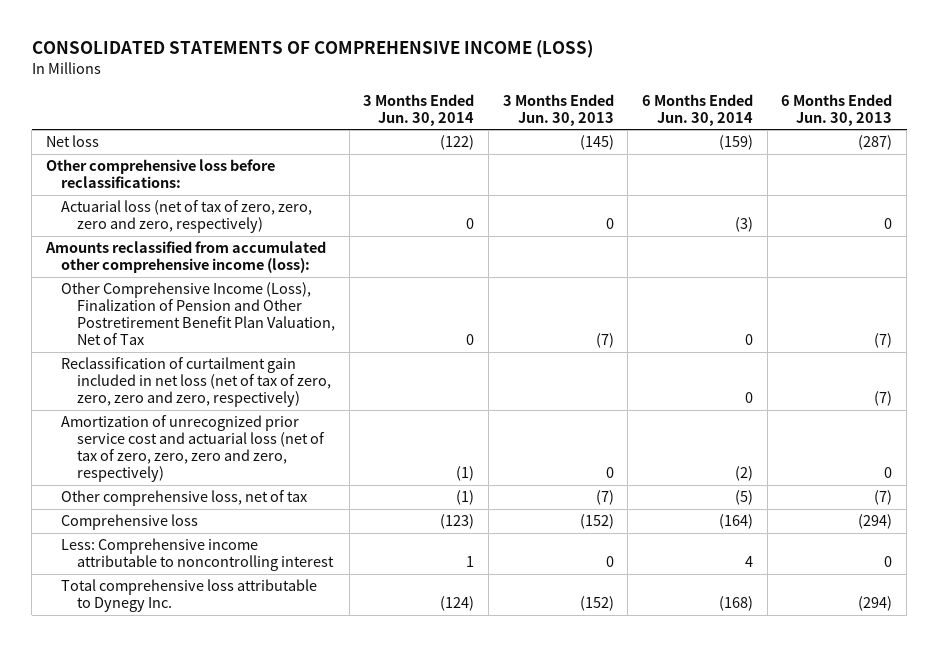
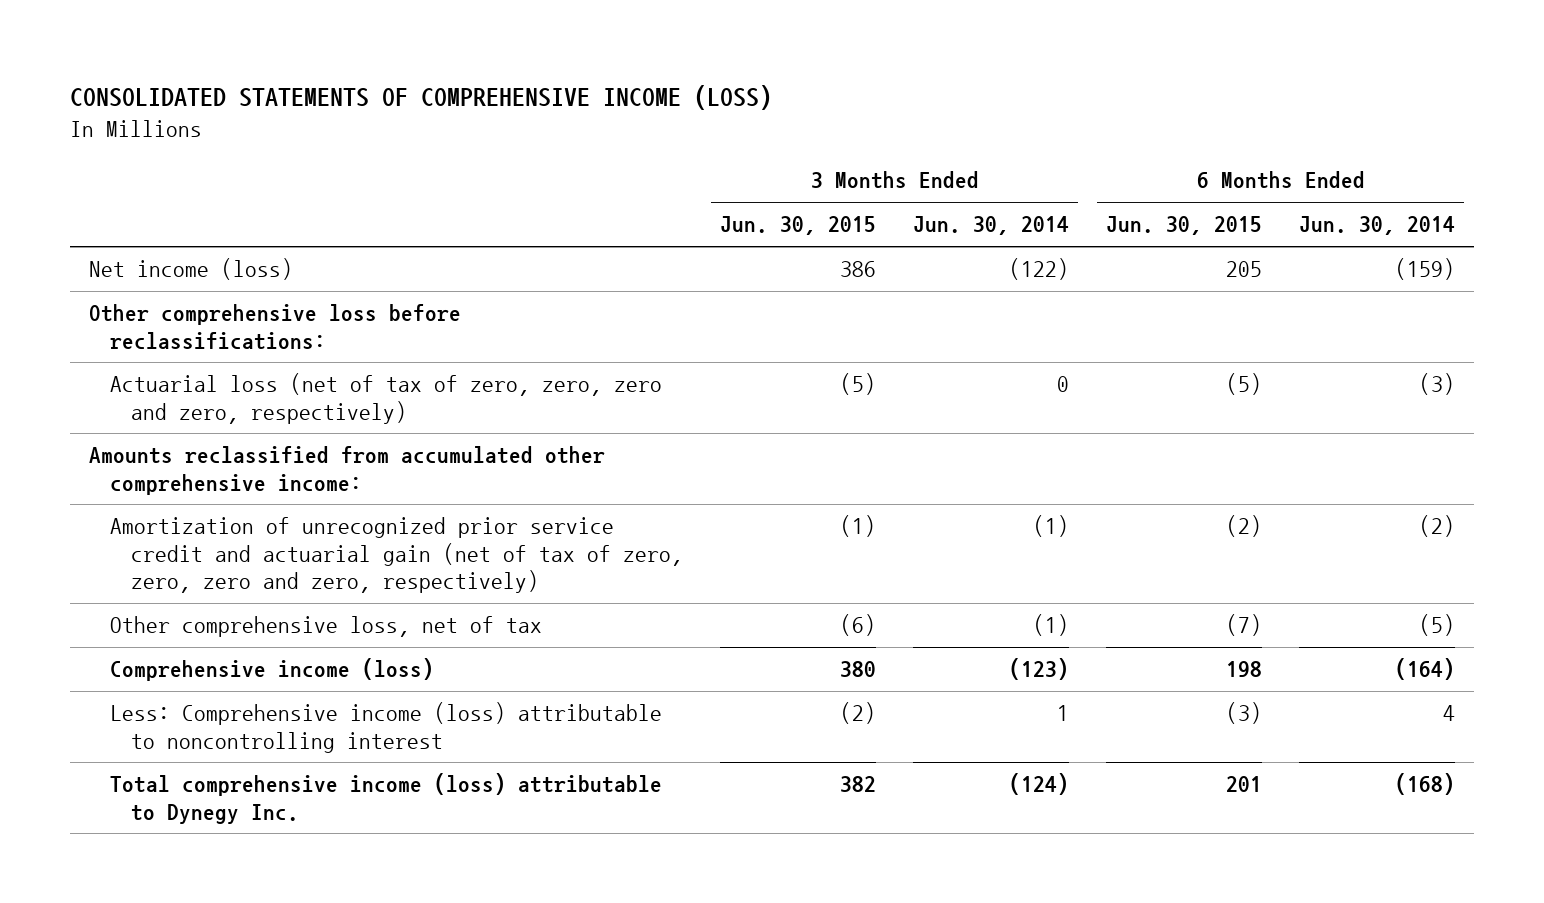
[502,93,614,126] 3 Months Ended Jun. 30, 2013 -> none
[781,93,893,126] 6 Months Ended Jun. 30, 2013 -> none
none -> [720,216,877,236] Jun. 30, 2015
none -> [1106,216,1263,236] Jun. 30, 2015
[45,135,99,148] Net loss -> [88,258,293,281] Net income (loss)
[61,282,335,346] Other Comprehensive Income (Loss), Finalization of Pension and Other Postretirement Benefit Plan Valuation, Net of Tax -> none
[61,357,331,408] Reclassification of curtailment gain included in net loss (net of tax of zero, zero, zero and zero, respectively) -> none
[44,241,326,274] Amounts reclassified from accumulated other comprehensive income (loss): -> [88,446,605,495] Amounts reclassified from accumulated other comprehensive income:
[61,415,325,483] Amortization of unrecognized prior service cost and actuarial loss (net of tax of zero, zero, zero and zero, respectively) -> [110,517,684,593] Amortization of unrecognized prior service credit and actuarial gain (net of tax of zero, zero, zero and zero, respectively)
[61,514,199,531] Comprehensive loss -> [110,658,435,682] Comprehensive income (loss)
[61,538,334,572] Less: Comprehensive income attributable to noncontrolling interest -> [110,702,663,753] Less: Comprehensive income (loss) attributable to noncontrolling interest
[61,579,318,613] Total comprehensive loss attributable to Dynegy Inc. -> [110,773,663,824] Total comprehensive income (loss) attributable to Dynegy Inc.

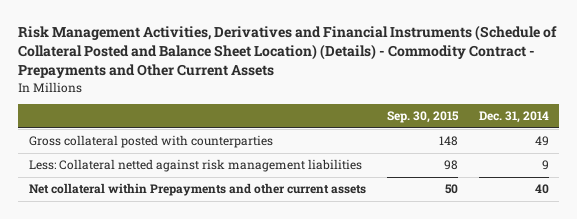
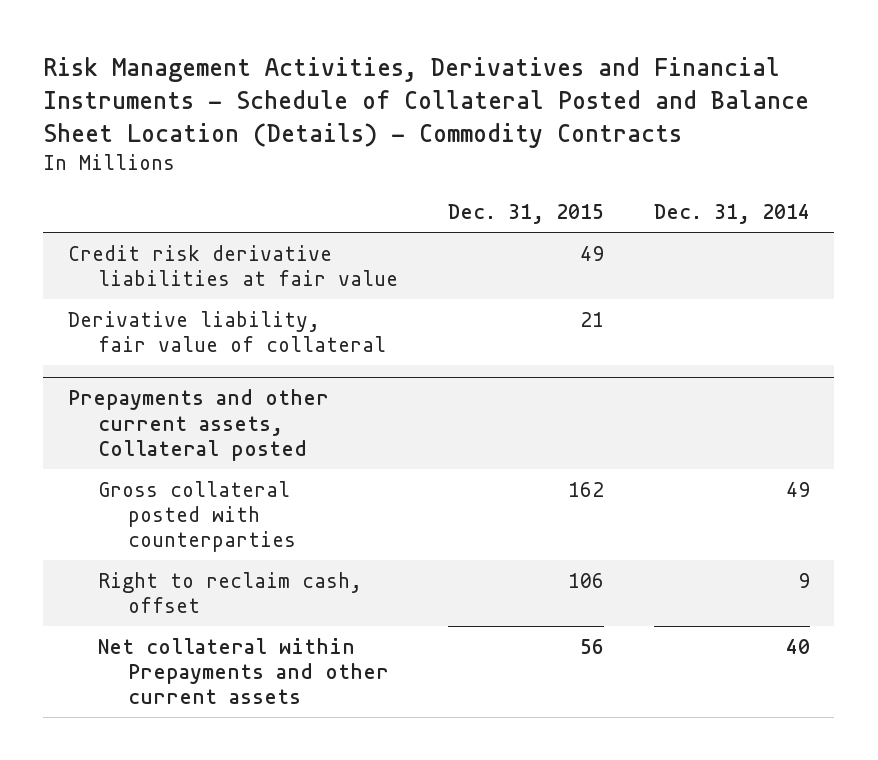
[18,25,558,79] Risk Management Activities, Derivatives and Financial Instruments (Schedule of Collateral Posted and Balance Sheet Location) (Details) - Commodity Contract - Prepayments and Other Current Assets -> [43,56,810,148] Risk Management Activities, Derivatives and Financial Instruments - Schedule of Collateral Posted and Balance Sheet Location (Details) - Commodity Contracts
[386,111,459,124] Sep. 30, 2015 -> none
none -> [447,203,604,224] Dec. 31, 2015
none -> [68,244,399,286] Credit risk derivative liabilities at fair value
none -> [68,310,387,352] Derivative liability, fair value of collateral
none -> [68,389,330,461] Prepayments and other current assets, Collateral posted
[28,159,362,173] Less: Collateral netted against risk management liabilities -> [98,571,363,613] Right to reclaim cash, offset

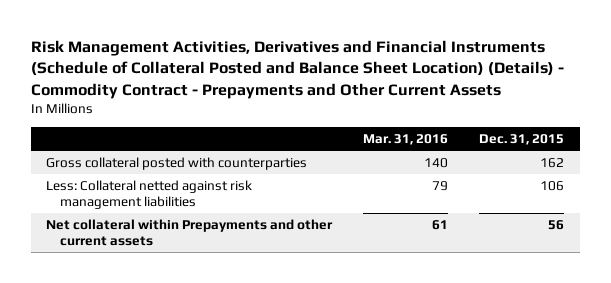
[43,56,810,148] Risk Management Activities, Derivatives and Financial Instruments - Schedule of Collateral Posted and Balance Sheet Location (Details) - Commodity Contracts -> [30,40,564,99] Risk Management Activities, Derivatives and Financial Instruments (Schedule of Collateral Posted and Balance Sheet Location) (Details) - Commodity Contract - Prepayments and Other Current Assets
[653,203,810,224] Dec. 31, 2014 -> none
none -> [363,134,449,146] Mar. 31, 2016
[68,244,399,286] Credit risk derivative liabilities at fair value -> none
[68,310,387,352] Derivative liability, fair value of collateral -> none
[68,389,330,461] Prepayments and other current assets, Collateral posted -> none
[98,571,363,613] Right to reclaim cash, offset -> [46,180,253,209] Less: Collateral netted against risk management liabilities

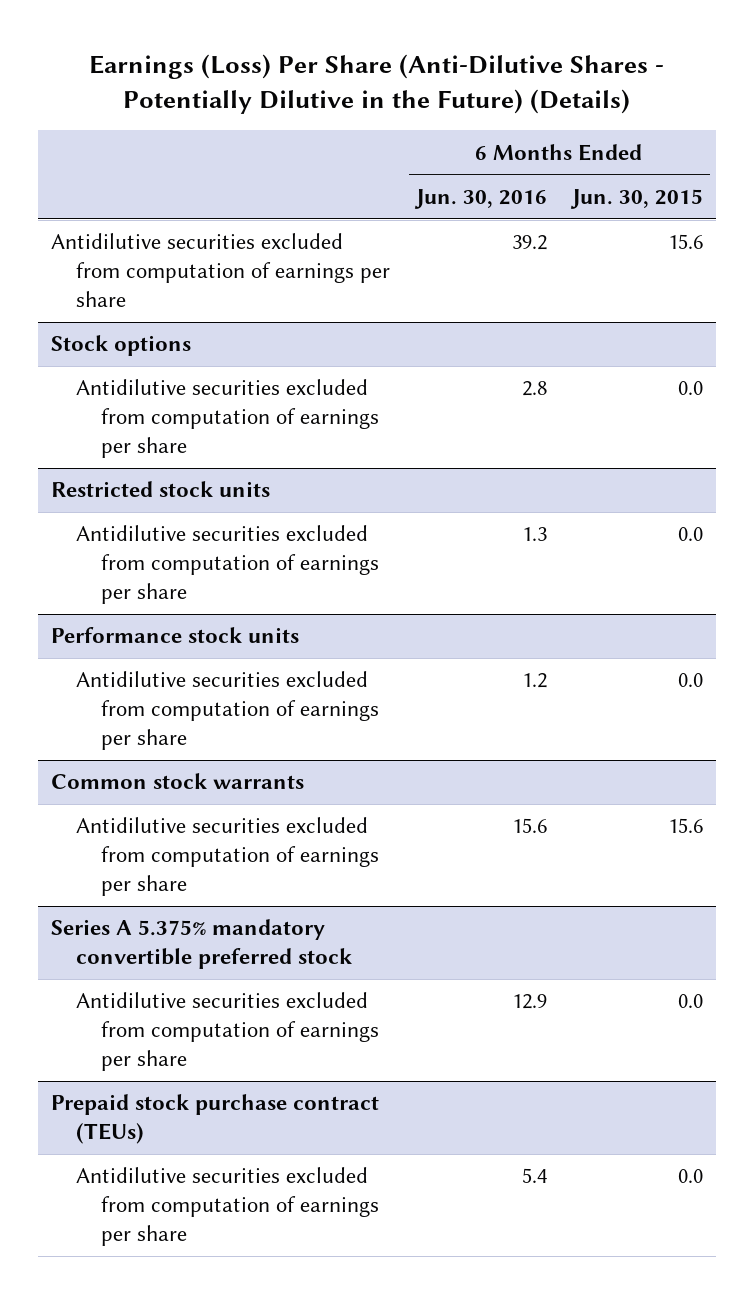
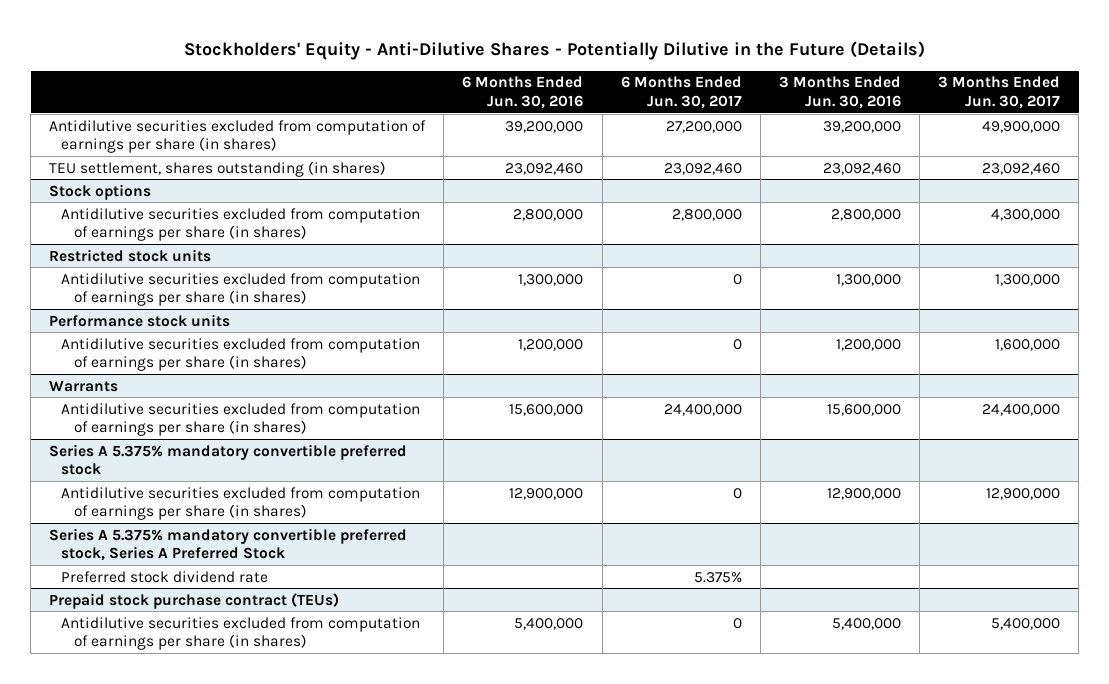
[89,54,665,114] Earnings (Loss) Per Share (Anti-Dilutive Shares - Potentially Dilutive in the Future) (Details) -> [183,41,925,61] Stockholders' Equity - Anti-Dilutive Shares - Potentially Dilutive in the Future (Details)
[570,188,704,209] Jun. 30, 2015 -> none
none -> [620,76,742,109] 6 Months Ended Jun. 30, 2017
none -> [778,76,901,109] 3 Months Ended Jun. 30, 2016
none -> [938,76,1061,109] 3 Months Ended Jun. 30, 2017
[50,233,391,308] Antidilutive securities excluded from computation of earnings per share -> [49,119,427,154] Antidilutive securities excluded from computation of earnings per share (in shares)
[511,235,547,251] 39.2 -> [505,120,584,133] 39,200,000
none -> [49,160,387,177] TEU settlement, shares outstanding (in shares)
[76,379,380,459] Antidilutive securities excluded from computation of earnings per share -> [61,207,421,242] Antidilutive securities excluded from computation of earnings per share (in shares)
[521,381,547,397] 2.8 -> [513,208,584,221] 2,800,000
[76,525,380,605] Antidilutive securities excluded from computation of earnings per share -> [61,272,421,307] Antidilutive securities excluded from computation of earnings per share (in shares)
[521,527,547,542] 1.3 -> [518,273,584,286] 1,300,000
[76,671,380,751] Antidilutive securities excluded from computation of earnings per share -> [61,337,421,372] Antidilutive securities excluded from computation of earnings per share (in shares)
[521,673,547,689] 1.2 -> [518,338,584,351] 1,200,000
[50,773,304,790] Common stock warrants -> [49,379,119,392] Warrants
[76,817,380,897] Antidilutive securities excluded from computation of earnings per share -> [61,402,421,437] Antidilutive securities excluded from computation of earnings per share (in shares)
[511,818,547,834] 15.6 -> [509,403,584,416] 15,600,000
[76,992,380,1072] Antidilutive securities excluded from computation of earnings per share -> [61,486,421,521] Antidilutive securities excluded from computation of earnings per share (in shares)
[511,994,547,1010] 12.9 -> [509,487,584,500] 12,900,000
none -> [49,527,408,562] Series A 5.375% mandatory convertible preferred stock, Series A Preferred Stock
none -> [61,570,269,583] Preferred stock dividend rate
[76,1167,380,1247] Antidilutive securities excluded from computation of earnings per share -> [61,616,421,651] Antidilutive securities excluded from computation of earnings per share (in shares)
[521,1168,547,1184] 5.4 -> [514,617,584,630] 5,400,000

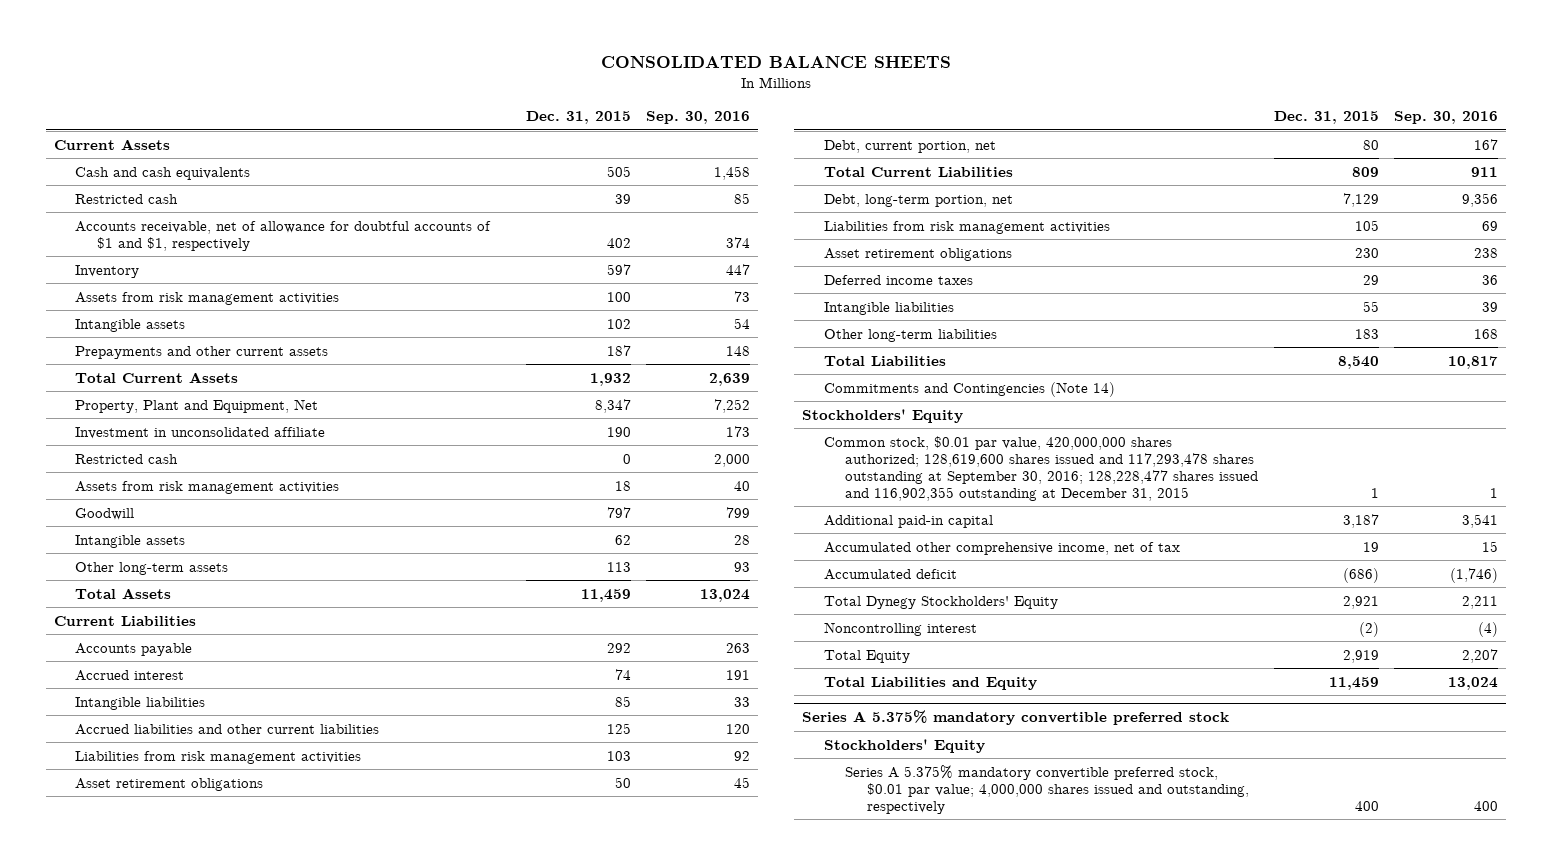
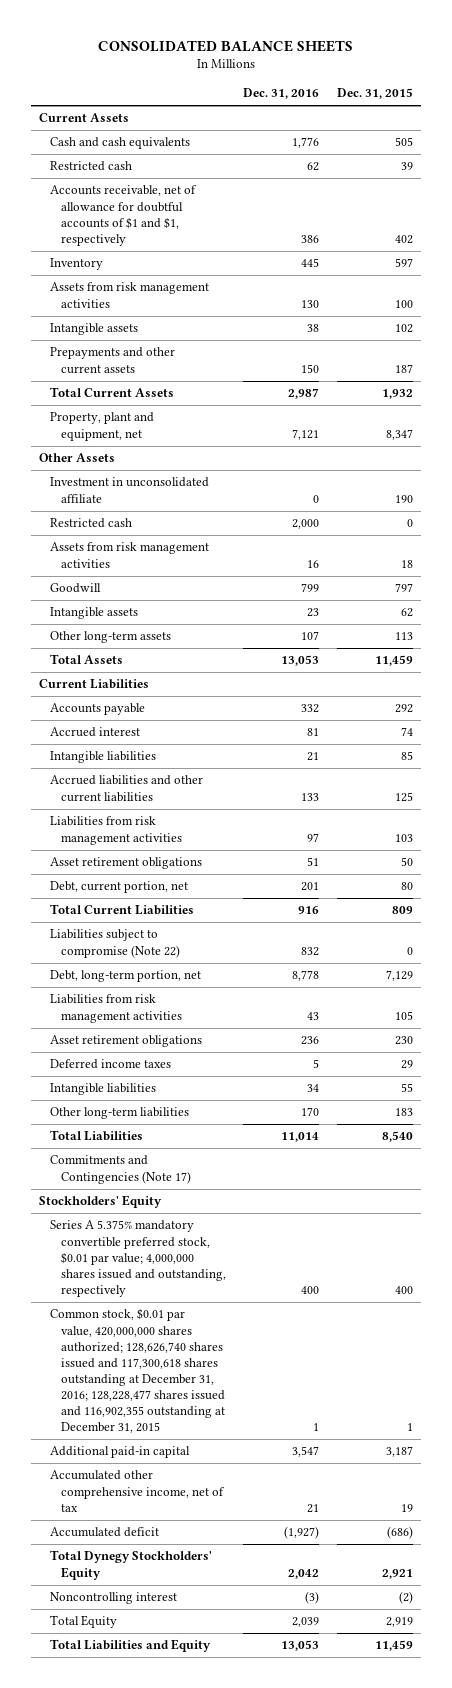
[646,110,751,124] Sep. 30, 2016 -> none
none -> [243,88,320,100] Dec. 31, 2016
[75,398,319,413] Property, Plant and Equipment, Net -> [50,412,155,441] Property, plant and equipment, net
none -> [39,453,116,463] Other Assets
none -> [50,929,180,958] Liabilities subject to compromise (Note 22)
[823,381,1115,397] Commitments and Contingencies (Note 14) -> [50,1155,191,1184] Commitments and Contingencies (Note 17)
none -> [50,1220,226,1297] Series A 5.375% mandatory convertible preferred stock, $0.01 par value; 4,000,000 shares issued and outstanding, respectively
[823,435,1259,501] Common stock, $0.01 par value, 420,000,000 shares authorized; 128,619,600 shares issued and 117,293,478 shares outstanding at September 30, 2016; 128,228,477 shares issued and 116,902,355 outstanding at December 31, 2015 -> [50,1308,225,1434] Common stock, $0.01 par value, 420,000,000 shares authorized; 128,626,740 shares issued and 117,300,618 shares outstanding at December 31, 2016; 128,228,477 shares issued and 116,902,355 outstanding at December 31, 2015
[801,710,1229,726] Series A 5.375% mandatory convertible preferred stock -> none
[823,738,985,753] Stockholders' Equity -> none
[845,764,1250,814] Series A 5.375% mandatory convertible preferred stock, $0.01 par value; 4,000,000 shares issued and outstanding, respectively -> none

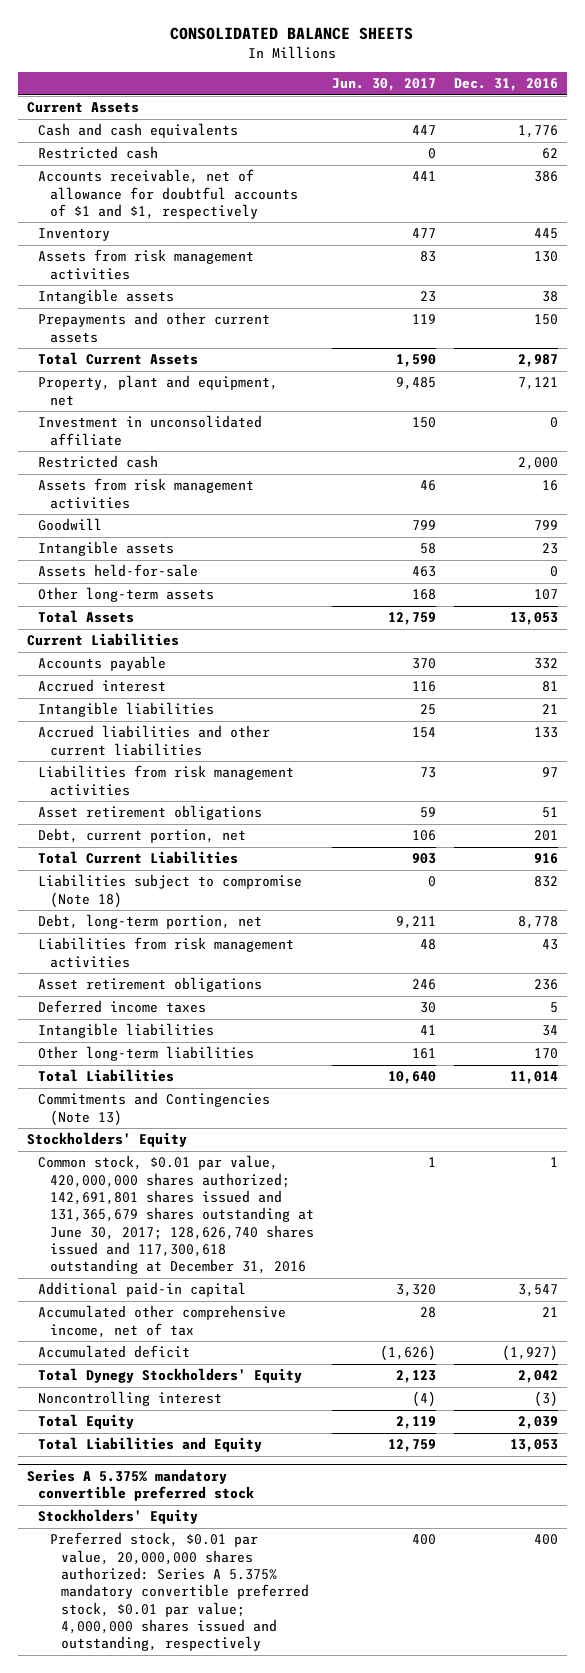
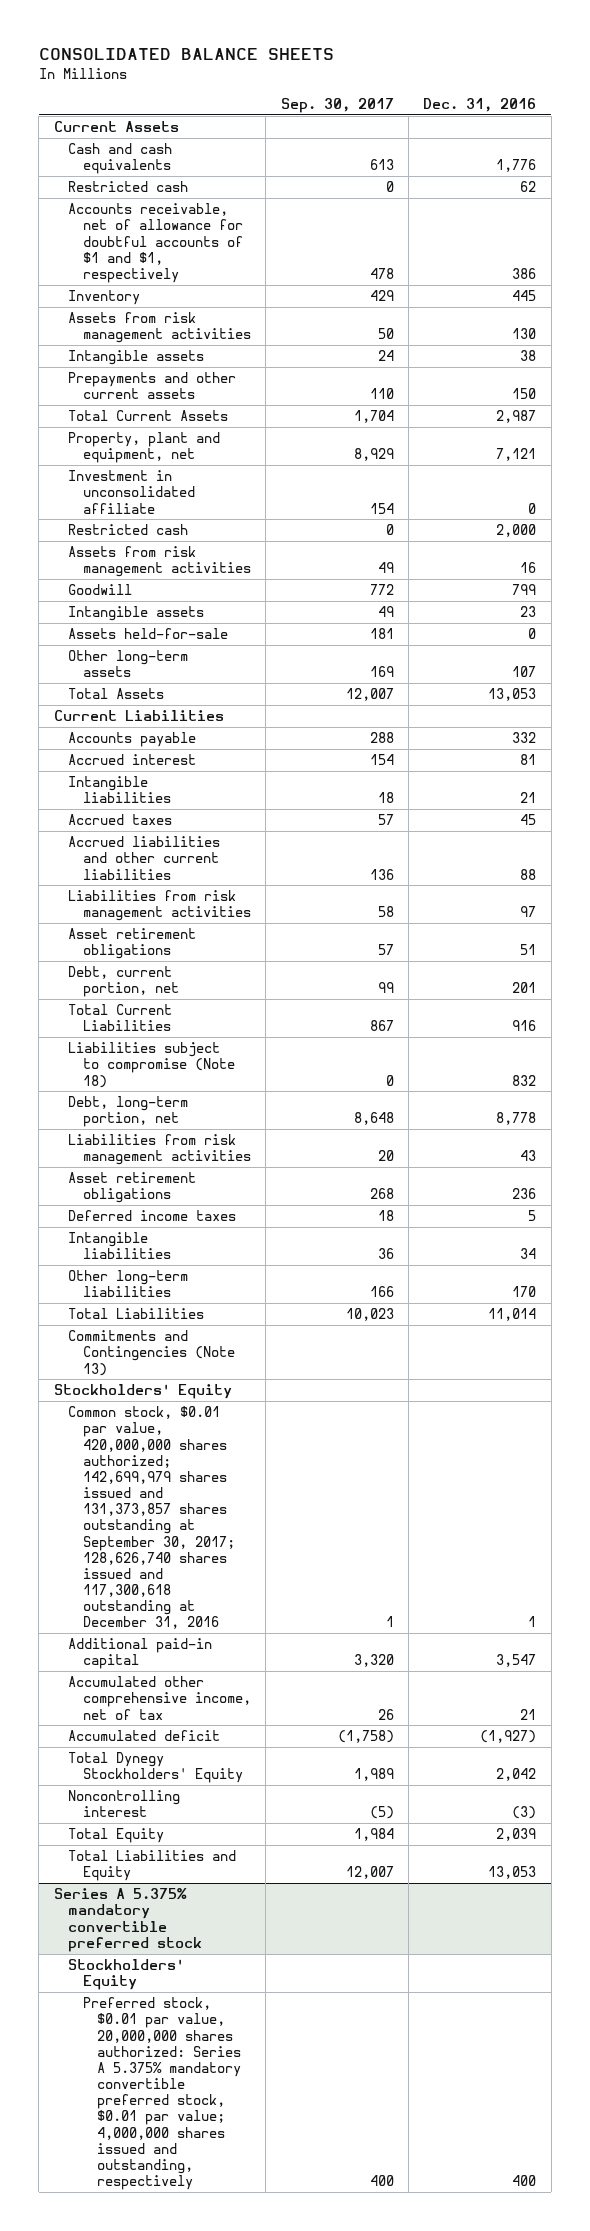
[331,78,436,92] Jun. 30, 2017 -> none
none -> [280,97,394,113] Sep. 30, 2017
none -> [68,814,173,826] Accrued taxes
[533,727,558,739] 133 -> [520,868,537,880] 88
[38,1155,314,1275] Common stock, $0.01 par value, 420,000,000 shares authorized; 142,691,801 shares issued and 131,365,679 shares outstanding at June 30, 2017; 128,626,740 shares issued and 117,300,618 outstanding at December 31, 2016 -> [68,1406,235,1630] Common stock, $0.01 par value, 420,000,000 shares authorized; 142,699,979 shares issued and 131,373,857 shares outstanding at September 30, 2017; 128,626,740 shares issued and 117,300,618 outstanding at December 31, 2016

